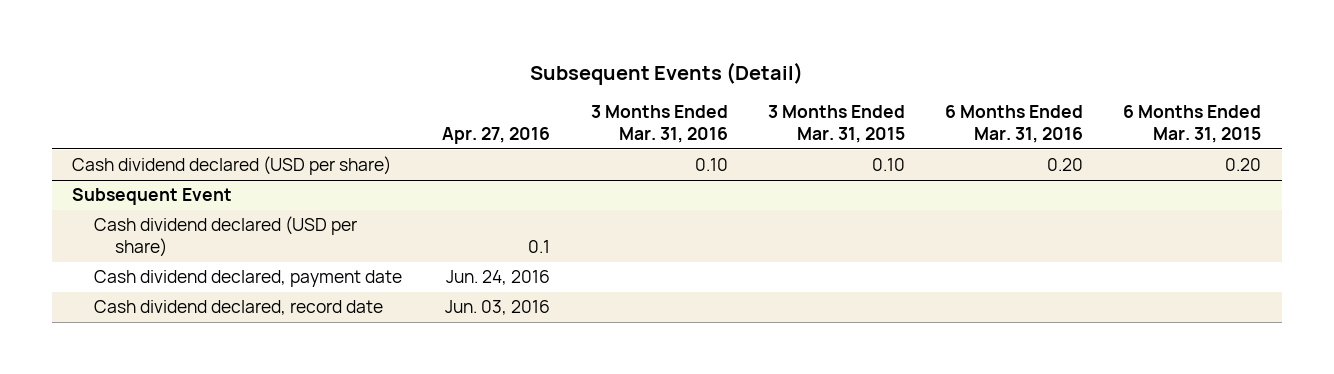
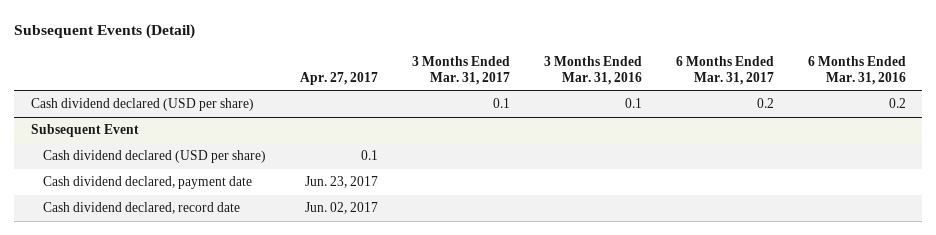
[442,127,551,145] Apr. 27, 2016 -> none
[767,105,905,144] 3 Months Ended Mar. 31, 2015 -> none
[1123,105,1262,144] 6 Months Ended Mar. 31, 2015 -> none
none -> [299,71,378,85] Apr. 27, 2017
none -> [411,55,510,85] 3 Months Ended Mar. 31, 2017
none -> [675,55,774,85] 6 Months Ended Mar. 31, 2017
[694,158,728,172] 0.10 -> [624,98,642,109] 0.1
[1047,158,1084,172] 0.20 -> [888,98,906,109] 0.2

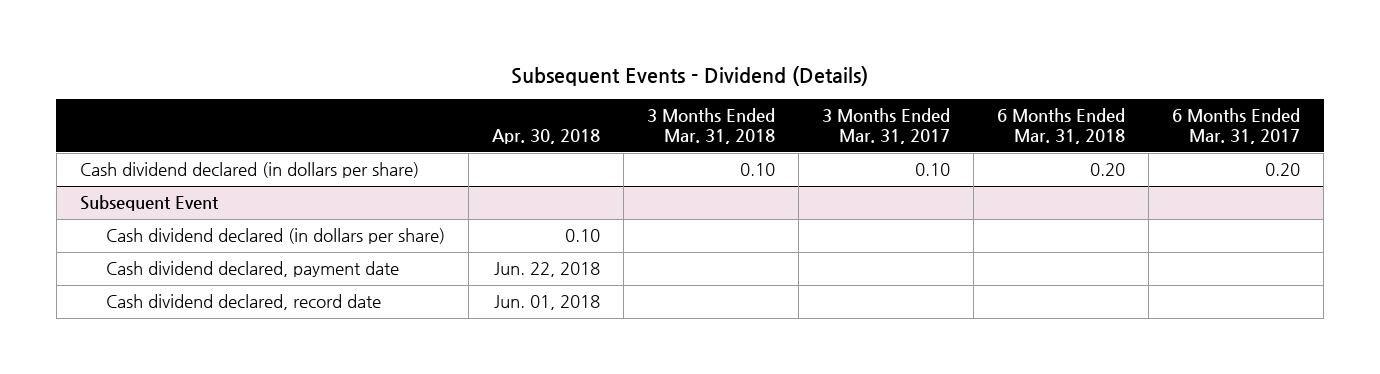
[13,23,195,39] Subsequent Events (Detail) -> [510,66,868,87] Subsequent Events - Dividend (Details)
[299,71,378,85] Apr. 27, 2017 -> none
[543,55,642,85] 3 Months Ended Mar. 31, 2016 -> none
[807,55,906,85] 6 Months Ended Mar. 31, 2016 -> none
none -> [492,129,601,145] Apr. 30, 2018
none -> [647,108,776,145] 3 Months Ended Mar. 31, 2018
none -> [997,108,1126,145] 6 Months Ended Mar. 31, 2018
[30,98,254,112] Cash dividend declared (USD per share) -> [79,162,419,179] Cash dividend declared (in dollars per share)
[492,98,510,109] 0.1 -> [915,163,951,177] 0.10
[756,98,774,109] 0.2 -> [1265,163,1301,177] 0.20
[42,150,266,164] Cash dividend declared (USD per share) -> [106,228,446,245] Cash dividend declared (in dollars per share)

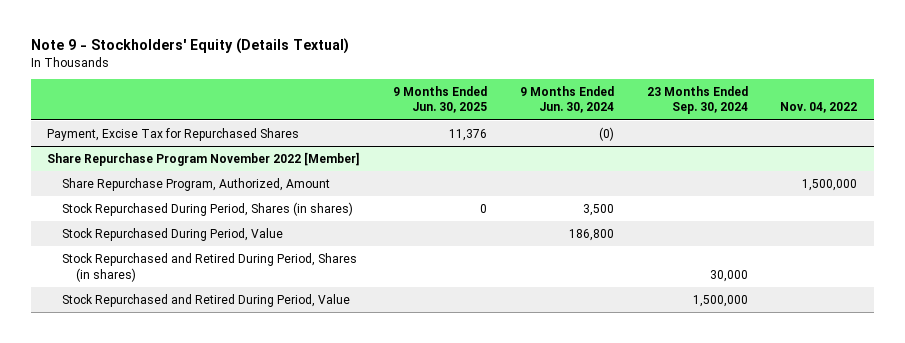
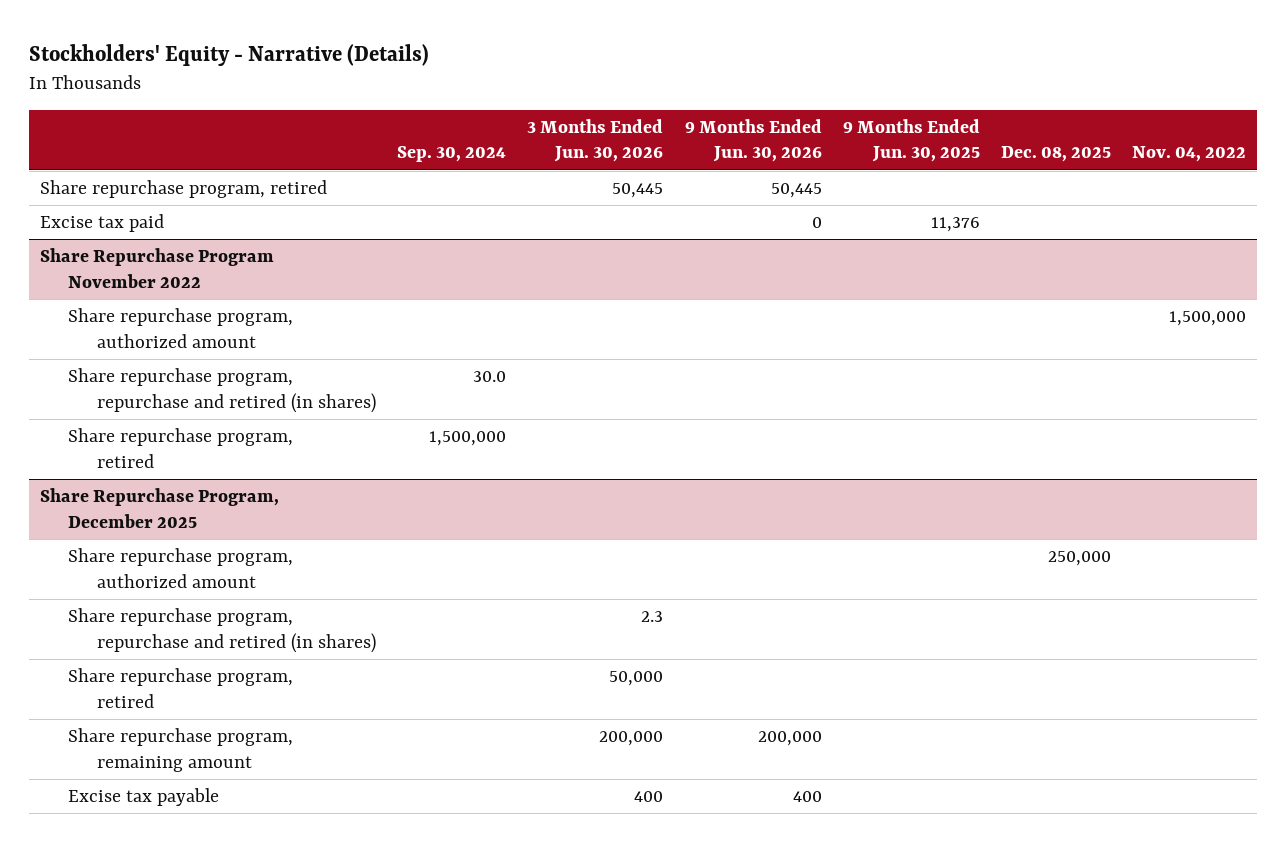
[31,38,350,55] Note 9 - Stockholders' Equity (Details Textual) -> [29,44,430,67] Stockholders' Equity - Narrative (Details)
[519,85,614,114] 9 Months Ended Jun. 30, 2024 -> none
[646,85,748,115] 23 Months Ended Sep. 30, 2024 -> none
none -> [397,146,507,163] Sep. 30, 2024
none -> [527,118,664,163] 3 Months Ended Jun. 30, 2026
none -> [684,118,822,163] 9 Months Ended Jun. 30, 2026
none -> [1001,146,1112,163] Dec. 08, 2025
[61,201,353,216] Stock Repurchased During Period, Shares (in shares) -> none
[61,227,283,241] Stock Repurchased During Period, Value -> none
none -> [39,179,327,198] Share repurchase program, retired
[47,127,300,141] Payment, Excise Tax for Repurchased Shares -> [39,213,164,232] Excise tax paid
[47,151,361,166] Share Repurchase Program November 2022 [Member] -> [39,247,274,288] Share Repurchase Program November 2022
[61,177,330,191] Share Repurchase Program, Authorized, Amount -> [68,307,294,348] Share repurchase program, authorized amount
[61,252,357,282] Stock Repurchased and Retired During Period, Shares (in shares) -> [68,367,376,413] Share repurchase program, repurchase and retired (in shares)
[61,293,350,307] Stock Repurchased and Retired During Period, Value -> [68,427,294,468] Share repurchase program, retired
none -> [39,487,279,528] Share Repurchase Program, December 2025
none -> [68,547,294,588] Share repurchase program, authorized amount
none -> [68,607,376,653] Share repurchase program, repurchase and retired (in shares)
none -> [68,667,294,708] Share repurchase program, retired
none -> [68,727,294,772] Share repurchase program, remaining amount
none -> [68,787,220,806] Excise tax payable

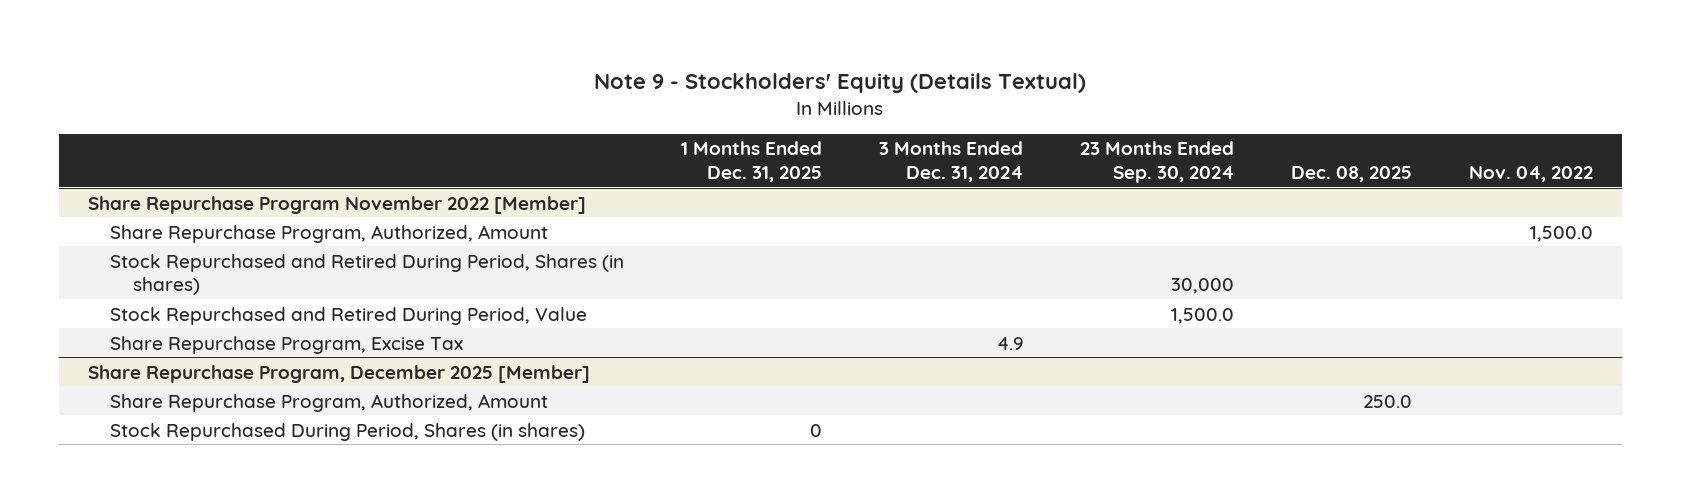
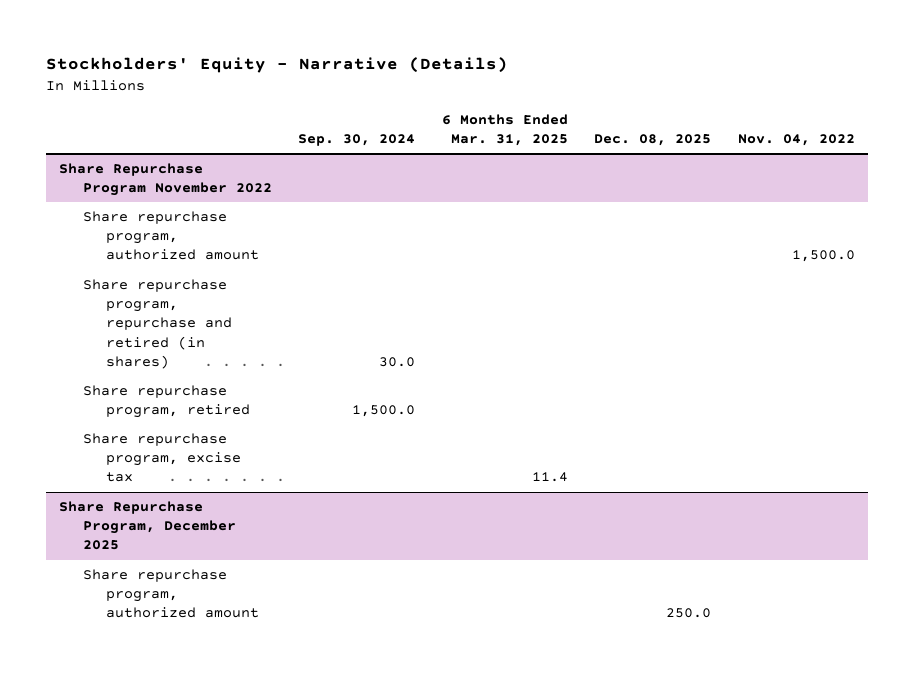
[594,72,1087,93] Note 9 - Stockholders' Equity (Details Textual) -> [45,57,508,74] Stockholders' Equity - Narrative (Details)
[681,141,823,183] 1 Months Ended Dec. 31, 2025 -> none
[879,141,1024,183] 3 Months Ended Dec. 31, 2024 -> none
[1080,141,1235,184] 23 Months Ended Sep. 30, 2024 -> none
none -> [298,134,416,147] Sep. 30, 2024
none -> [441,113,568,147] 6 Months Ended Mar. 31, 2025
[110,422,586,441] Stock Repurchased During Period, Shares (in shares) -> none
[87,195,586,214] Share Repurchase Program November 2022 [Member] -> [59,163,272,197] Share Repurchase Program November 2022
[110,224,549,243] Share Repurchase Program, Authorized, Amount -> [82,211,260,261] Share repurchase program, authorized amount
[110,253,625,296] Stock Repurchased and Retired During Period, Shares (in shares) -> [82,279,233,369] Share repurchase program, repurchase and retired (in shares)
[110,306,588,325] Stock Repurchased and Retired During Period, Value -> [82,385,251,419] Share repurchase program, retired
[110,335,464,354] Share Repurchase Program, Excise Tax -> [82,433,242,483] Share repurchase program, excise tax
[87,364,590,383] Share Repurchase Program, December 2025 [Member] -> [59,501,236,551] Share Repurchase Program, December 2025
[110,393,549,412] Share Repurchase Program, Authorized, Amount -> [82,569,260,619] Share repurchase program, authorized amount

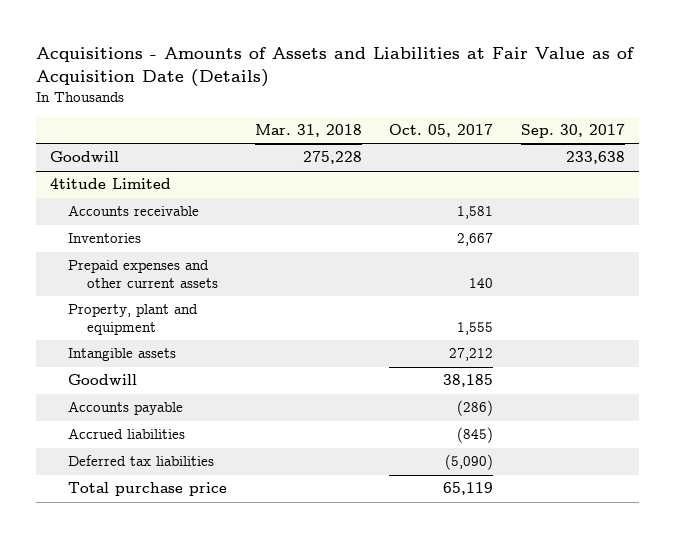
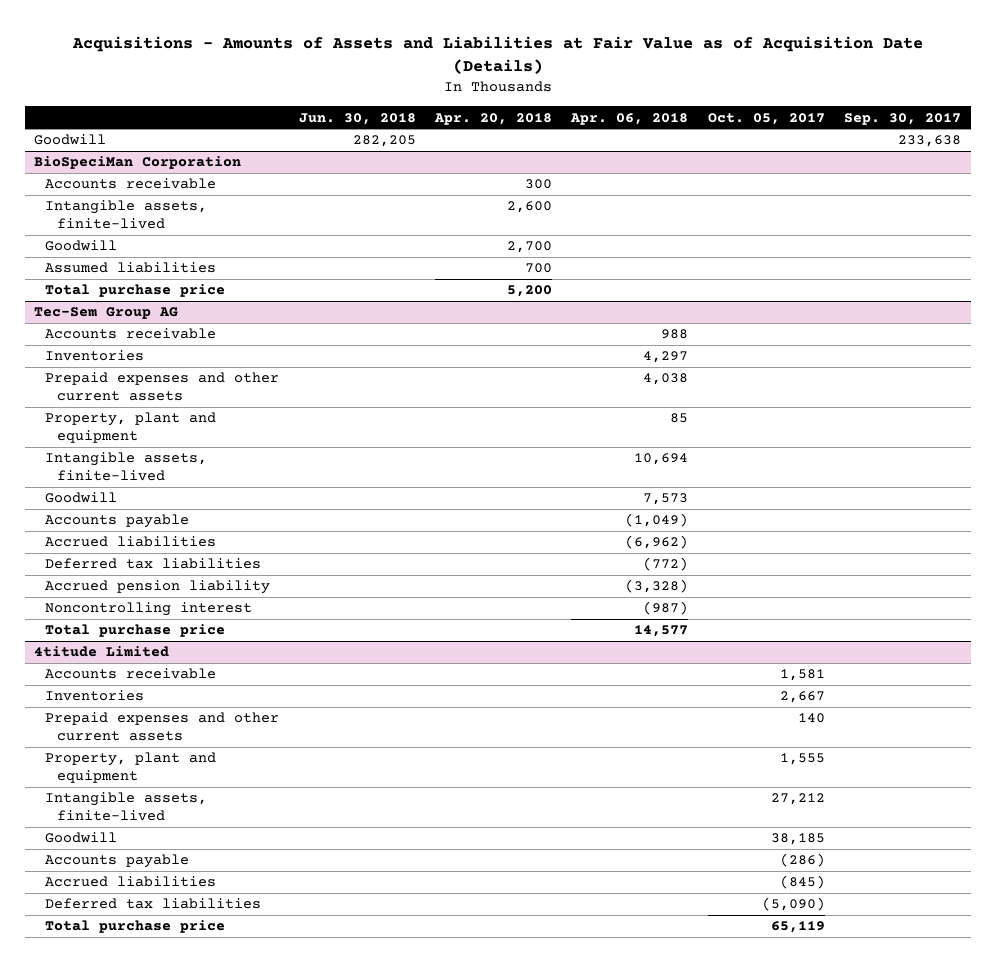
[254,123,362,137] Mar. 31, 2018 -> none
none -> [298,112,416,125] Jun. 30, 2018
none -> [434,112,553,125] Apr. 20, 2018
none -> [570,112,689,125] Apr. 06, 2018
none -> [34,156,242,170] BioSpeciMan Corporation
none -> [45,178,217,190] Accounts receivable
none -> [45,200,208,230] Intangible assets, finite-lived
none -> [45,240,118,252] Goodwill
none -> [45,262,217,274] Assumed liabilities
none -> [45,284,226,298] Total purchase price
none -> [34,307,179,320] Tec-Sem Group AG
none -> [45,328,217,340] Accounts receivable
none -> [45,350,145,362] Inventories
none -> [45,372,280,402] Prepaid expenses and other current assets
none -> [45,412,217,444] Property, plant and equipment
none -> [45,452,208,482] Intangible assets, finite-lived
none -> [45,492,118,504] Goodwill
none -> [45,514,190,529] Accounts payable
none -> [45,536,217,548] Accrued liabilities
none -> [45,558,262,570] Deferred tax liabilities
none -> [45,580,271,595] Accrued pension liability
none -> [45,602,253,617] Noncontrolling interest
none -> [45,624,226,638] Total purchase price
[68,348,177,362] Intangible assets -> [45,792,208,822] Intangible assets, finite-lived

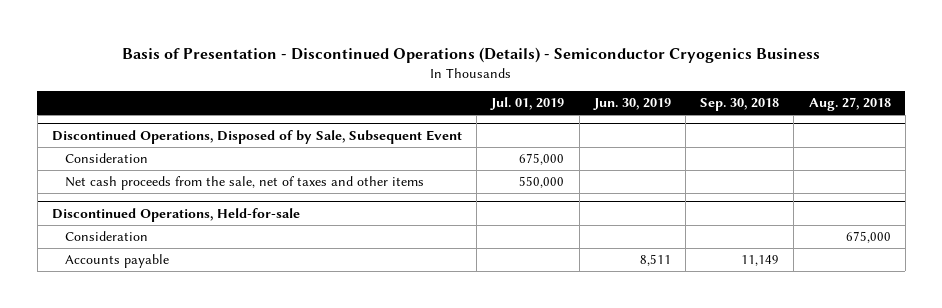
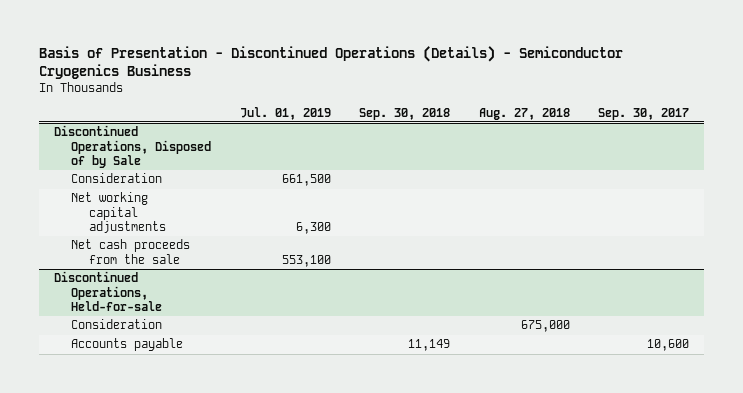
[592,98,671,111] Jun. 30, 2019 -> none
none -> [598,107,690,120] Sep. 30, 2017
[51,129,462,144] Discontinued Operations, Disposed of by Sale, Subsequent Event -> [53,125,212,168] Discontinued Operations, Disposed of by Sale
[519,152,565,165] 675,000 -> [281,174,331,187] 661,500
none -> [71,192,166,233] Net working capital adjustments
[65,175,425,190] Net cash proceeds from the sale, net of taxes and other items -> [71,239,191,264] Net cash proceeds from the sale
[519,175,565,188] 550,000 -> [281,254,331,267] 553,100

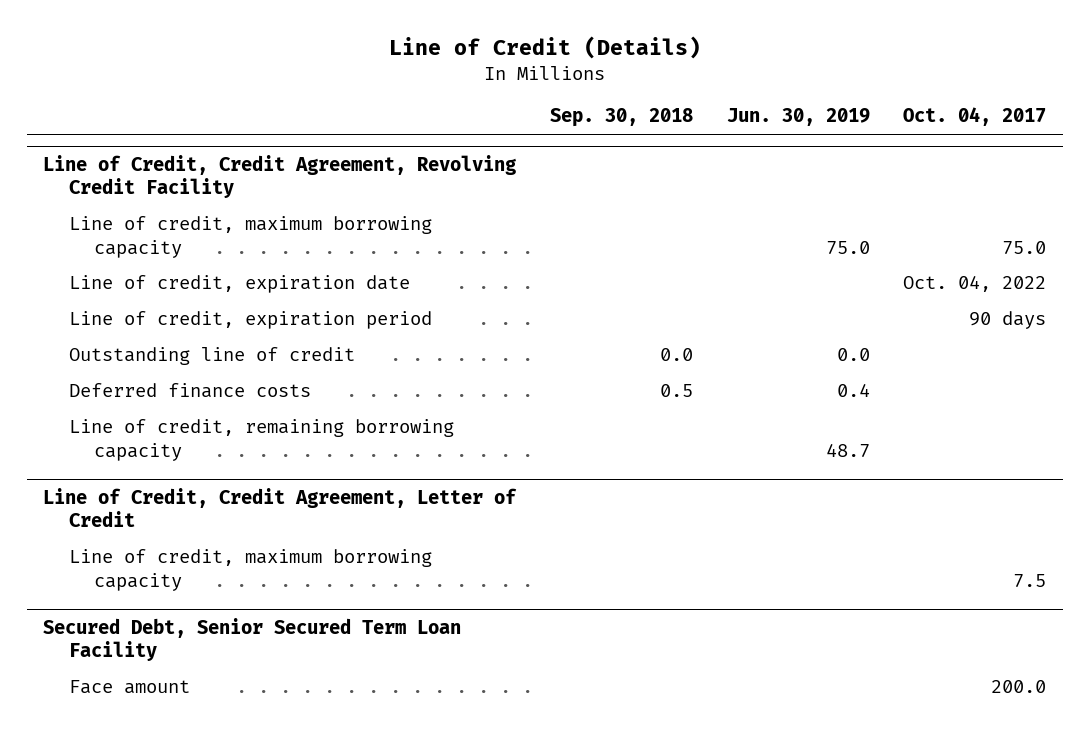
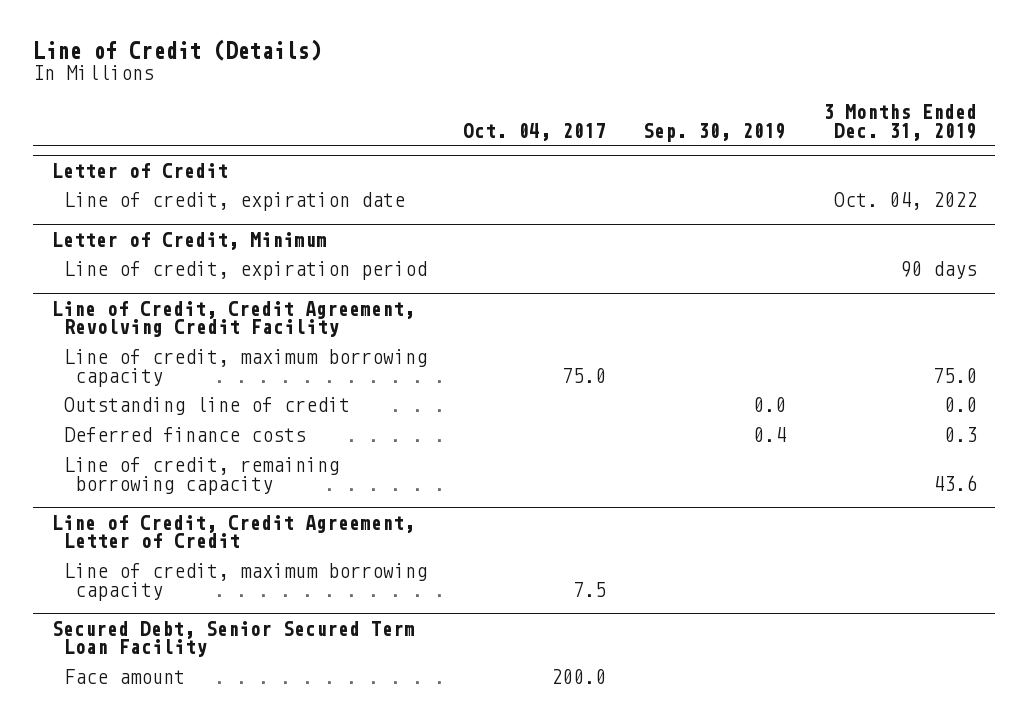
[550,108,694,128] Sep. 30, 2018 -> none
[726,108,870,127] Jun. 30, 2019 -> none
none -> [642,122,786,142] Sep. 30, 2019
none -> [822,103,977,141] 3 Months Ended Dec. 31, 2019
none -> [51,162,228,178] Letter of Credit
none -> [63,192,405,212] Line of credit, expiration date
none -> [51,231,327,250] Letter of Credit, Minimum
none -> [63,261,427,281] Line of credit, expiration period
[68,275,410,294] Line of credit, expiration date -> none
[68,311,432,330] Line of credit, expiration period -> none

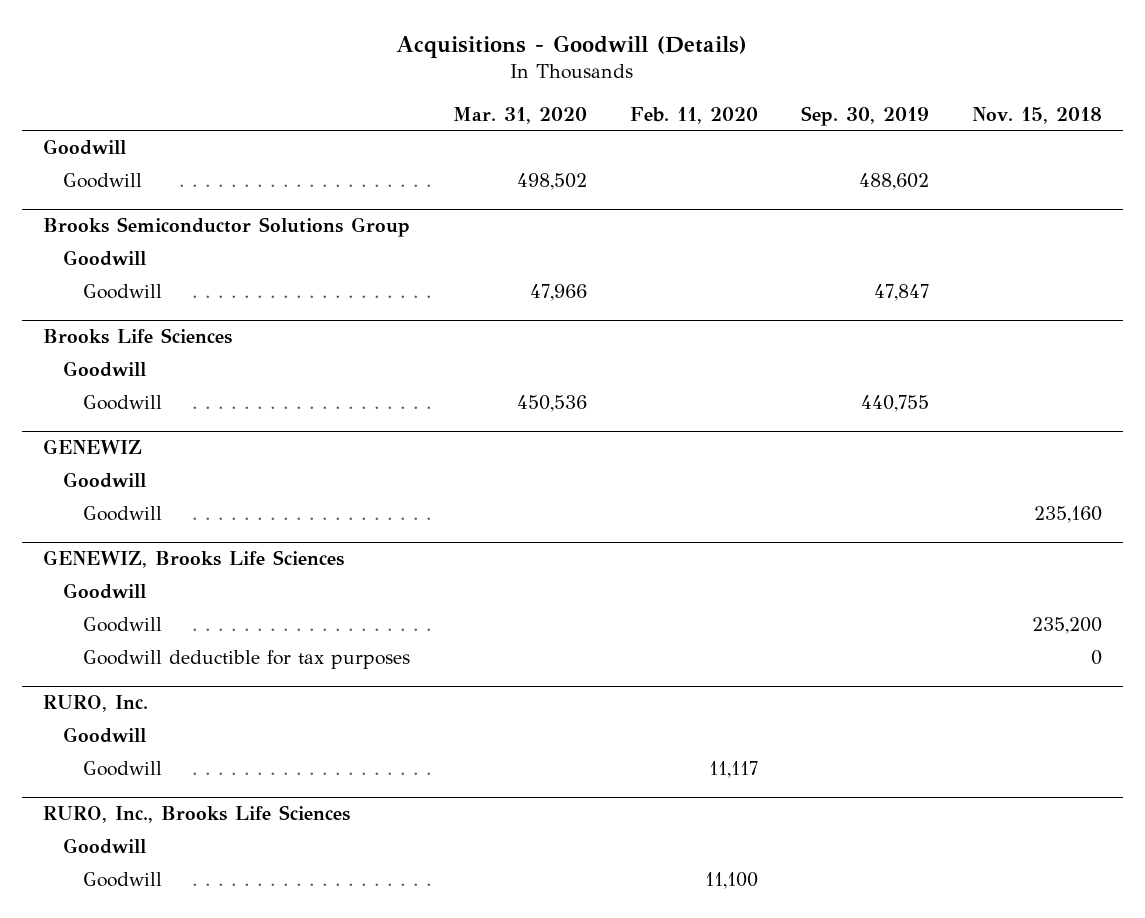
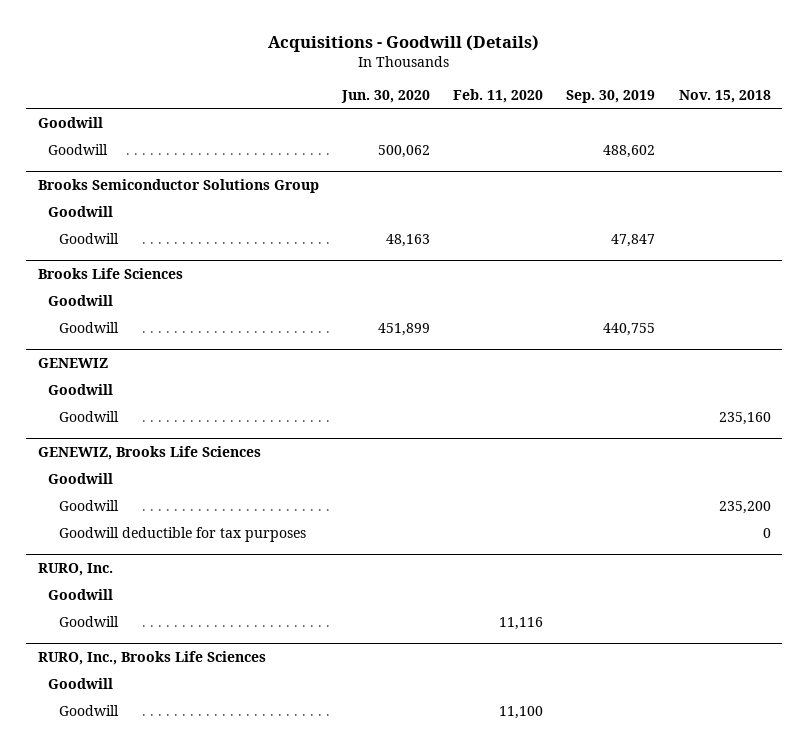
[453,106,588,124] Mar. 31, 2020 -> none
none -> [340,90,430,104] Jun. 30, 2020
[708,761,758,779] 11,117 -> [499,616,544,630] 11,116

